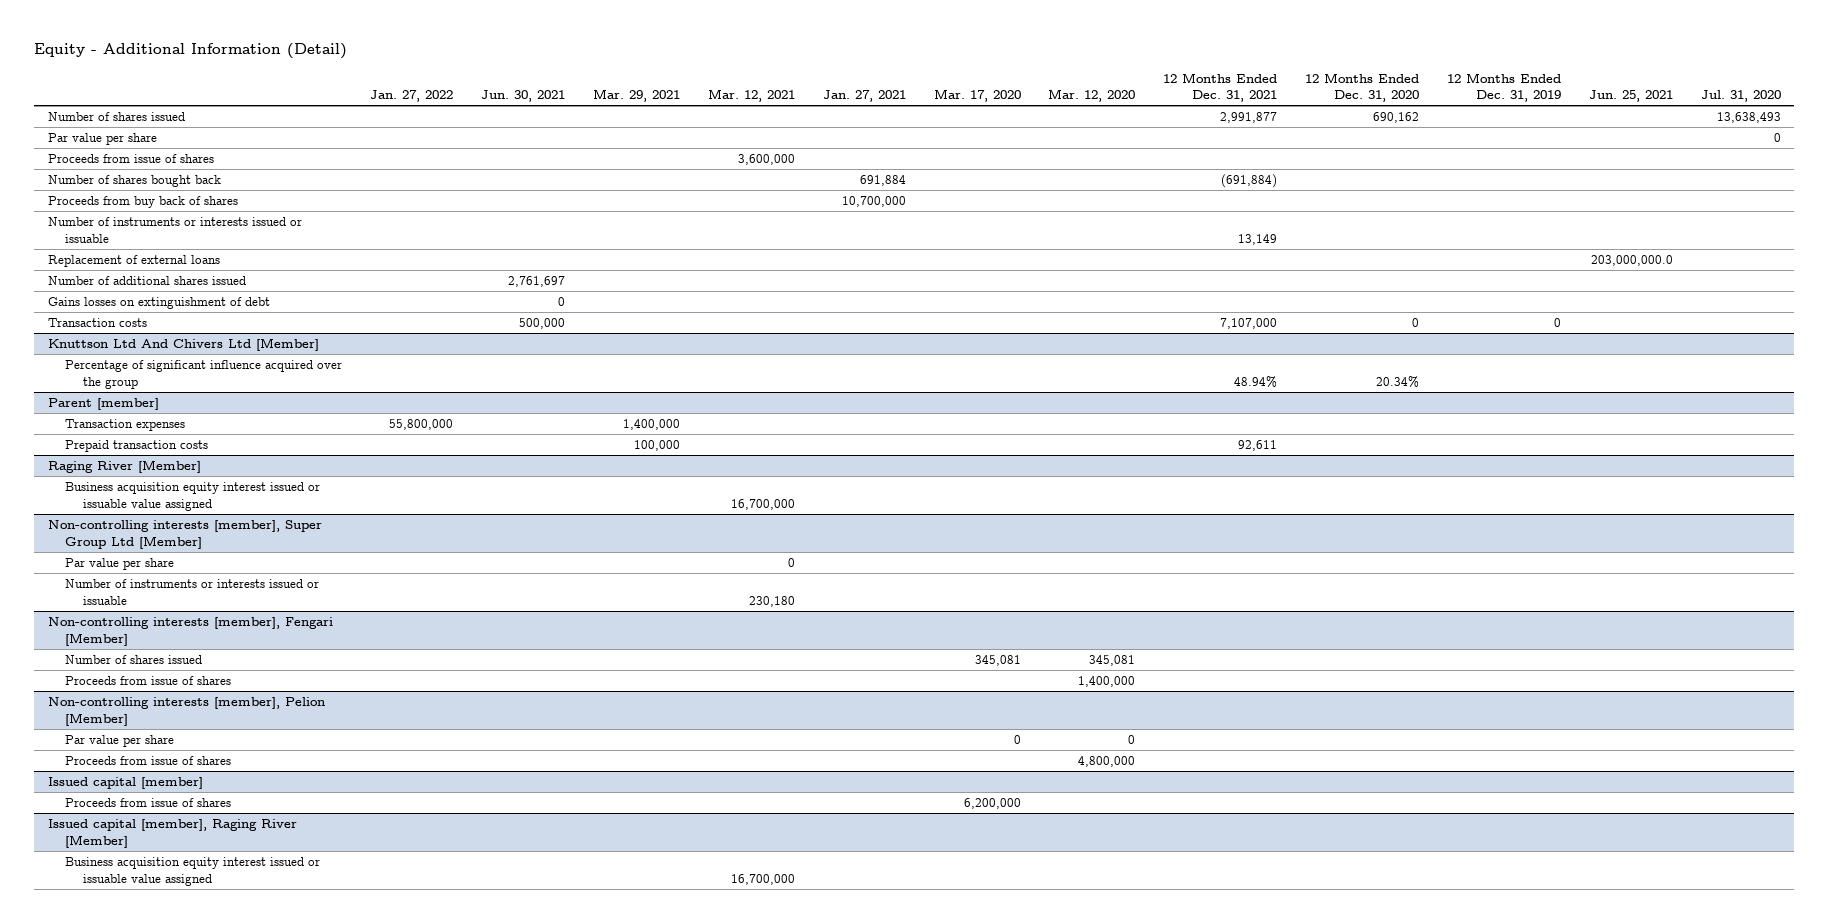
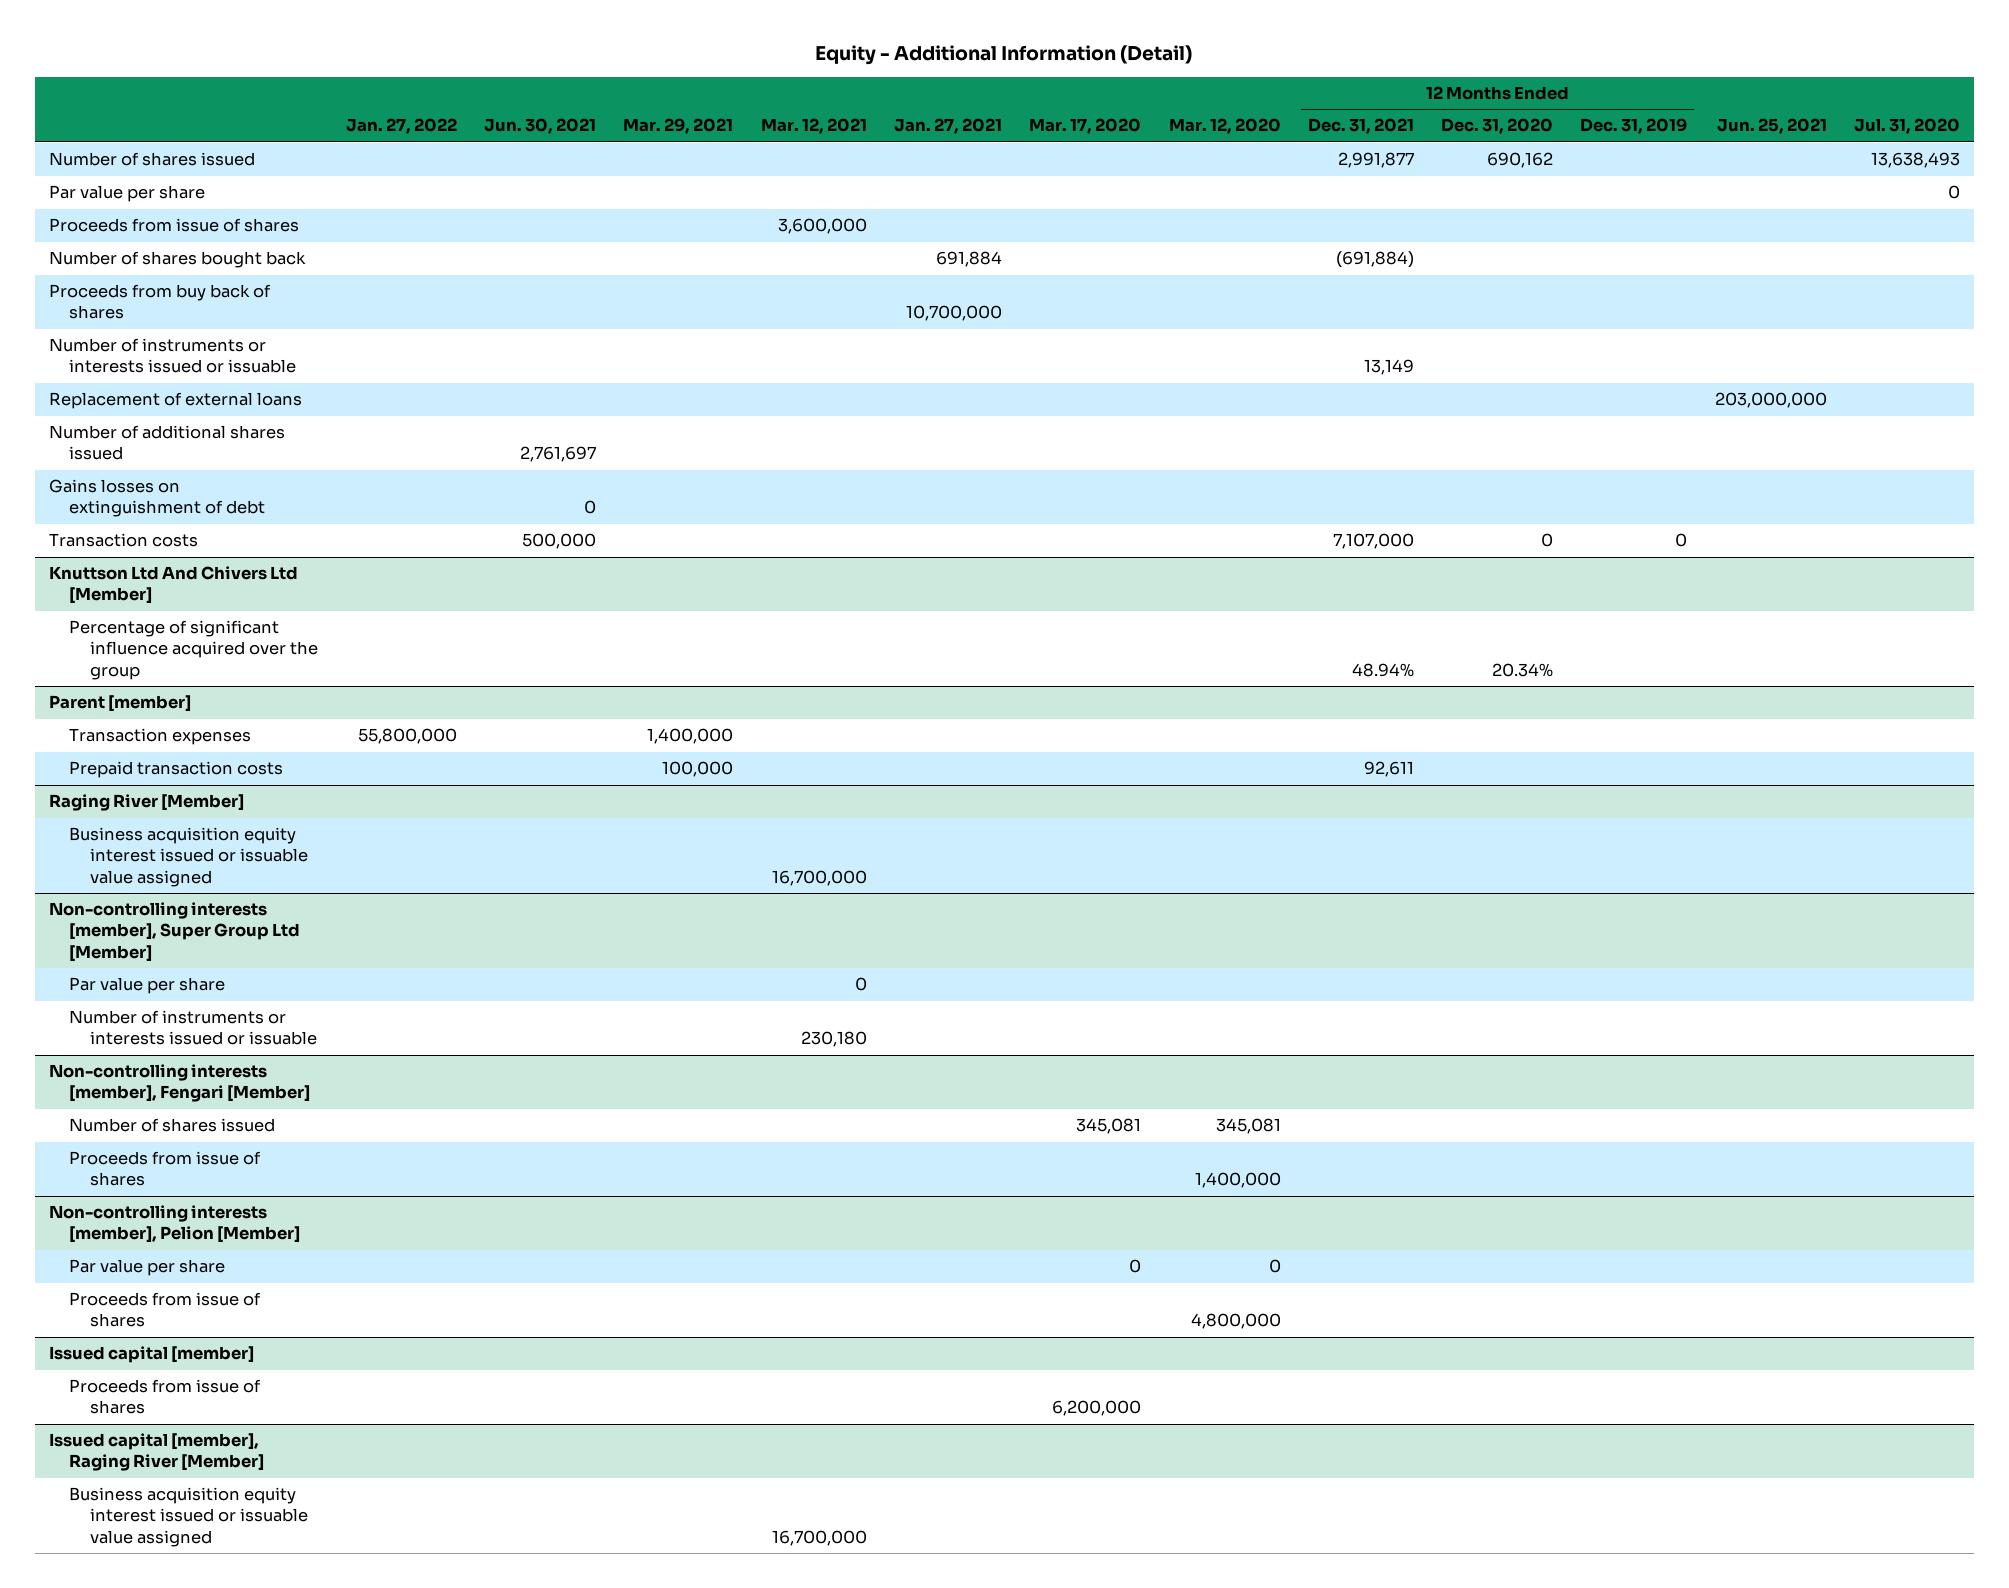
[1590,255,1673,267] 203,000,000.0 -> [1714,392,1827,409] 203,000,000

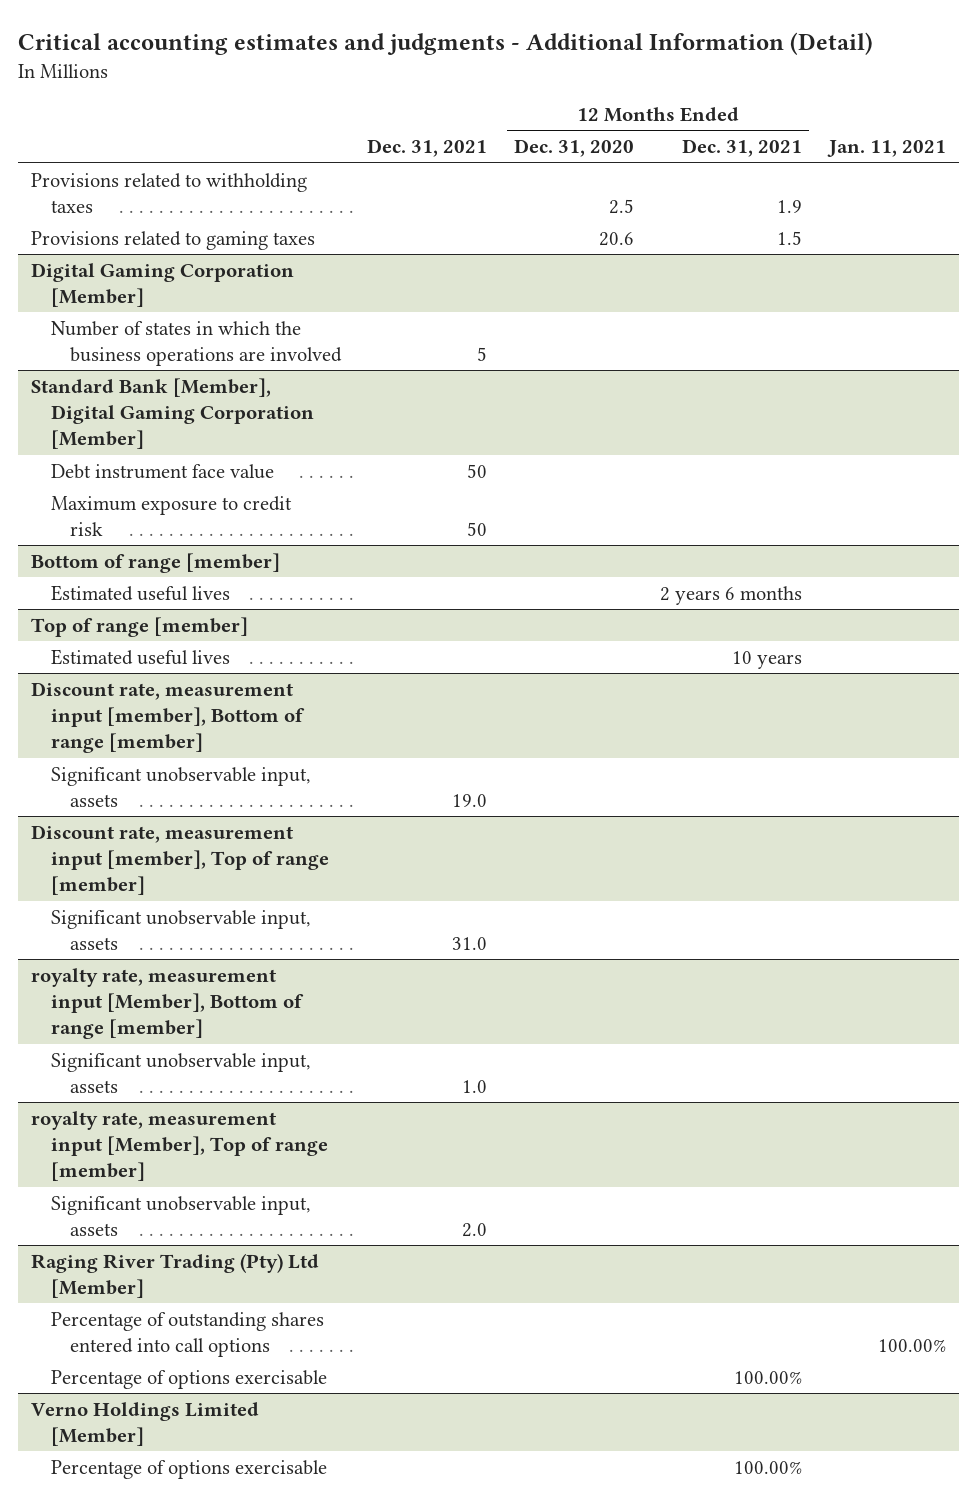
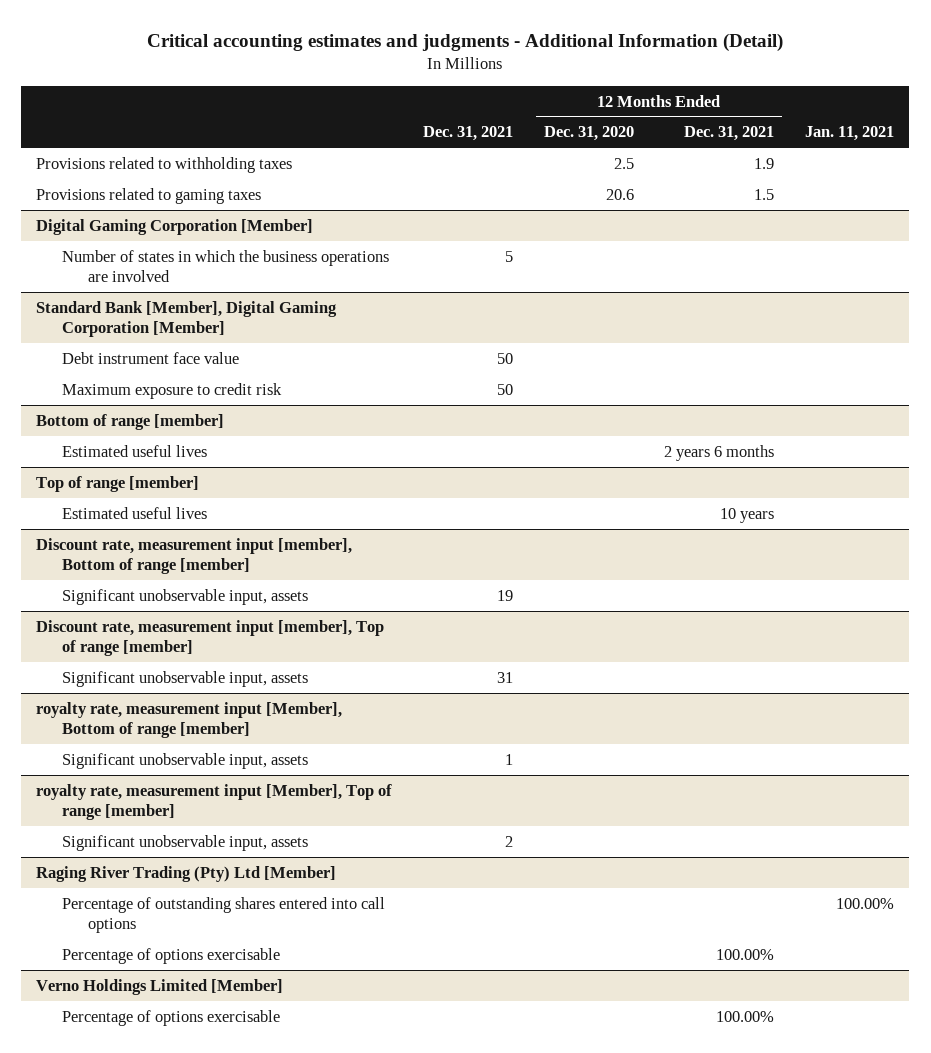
[452,794,488,808] 19.0 -> [497,589,514,601] 19
[452,937,488,951] 31.0 -> [497,671,514,683] 31
[462,1080,488,1094] 1.0 -> [505,753,514,765] 1
[462,1223,488,1238] 2.0 -> [505,835,514,847] 2

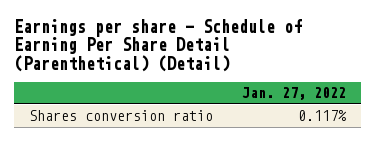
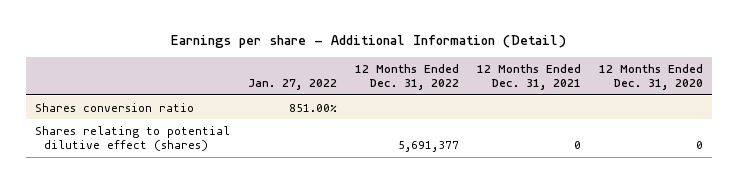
[14,18,303,72] Earnings per share - Schedule of Earning Per Share Detail (Parenthetical) (Detail) -> [170,34,566,48] Earnings per share - Additional Information (Detail)
none -> [354,63,459,91] 12 Months Ended Dec. 31, 2022
none -> [476,63,581,91] 12 Months Ended Dec. 31, 2021
none -> [598,63,703,91] 12 Months Ended Dec. 31, 2020
[298,110,348,122] 0.117% -> [288,103,337,112] 851.00%
none -> [34,125,230,152] Shares relating to potential dilutive effect (shares)

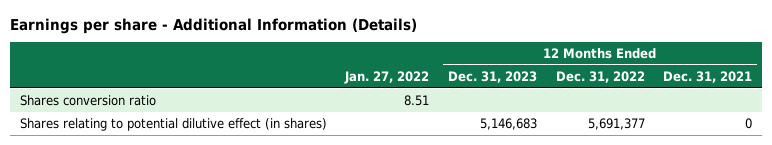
[170,34,566,48] Earnings per share - Additional Information (Detail) -> [10,17,418,34] Earnings per share - Additional Information (Details)
[598,63,703,91] 12 Months Ended Dec. 31, 2020 -> none
none -> [447,70,537,83] Dec. 31, 2023
[288,103,337,112] 851.00% -> [404,94,430,106] 8.51
[34,125,230,152] Shares relating to potential dilutive effect (shares) -> [19,117,327,131] Shares relating to potential dilutive effect (in shares)

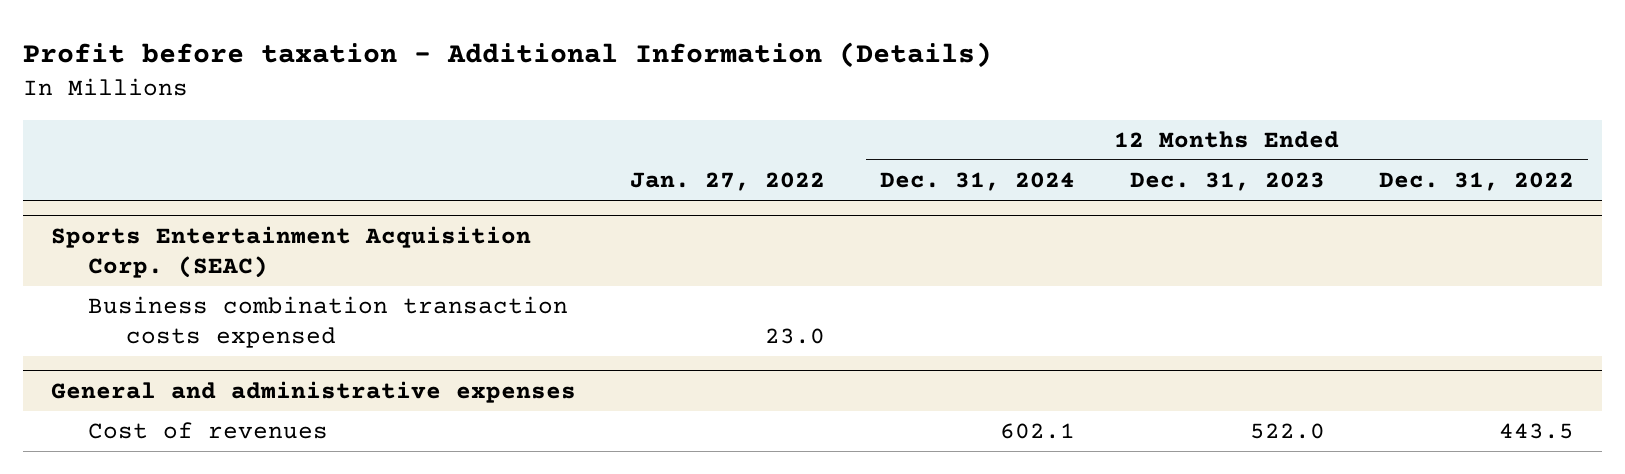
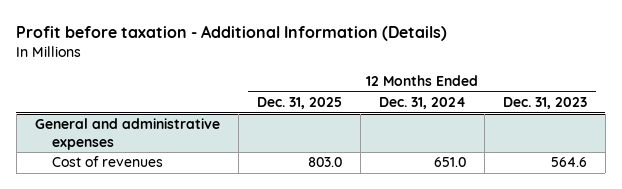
[630,172,826,192] Jan. 27, 2022 -> none
[1379,172,1575,192] Dec. 31, 2022 -> none
none -> [256,97,342,110] Dec. 31, 2025
[50,226,531,278] Sports Entertainment Acquisition Corp. (SEAC) -> none
[88,296,569,348] Business combination transaction costs expensed -> none
[1000,423,1076,440] 602.1 -> [433,157,466,168] 651.0
[1249,423,1325,440] 522.0 -> [550,157,587,168] 564.6

